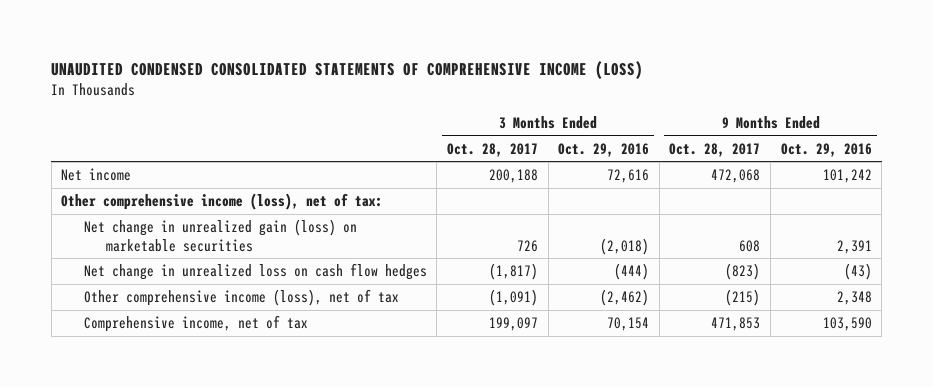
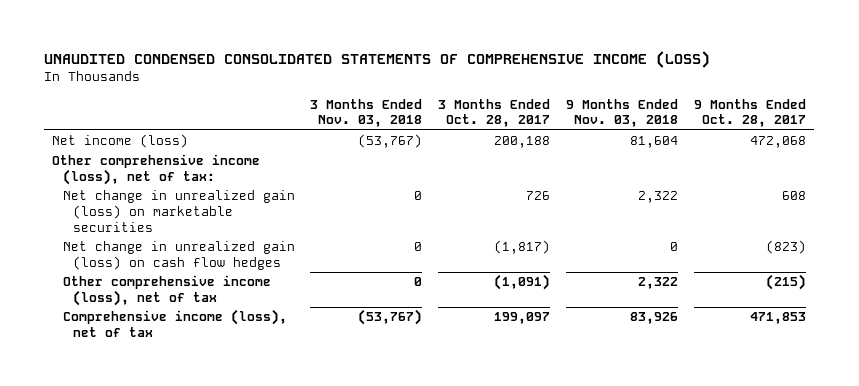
[558,142,650,157] Oct. 29, 2016 -> none
[780,142,872,157] Oct. 29, 2016 -> none
none -> [310,98,423,128] 3 Months Ended Nov. 03, 2018
none -> [566,98,679,128] 9 Months Ended Nov. 03, 2018
[61,168,132,182] Net income -> [52,134,189,149] Net income (loss)
[83,263,427,281] Net change in unrealized loss on cash flow hedges -> [62,241,295,271] Net change in unrealized gain (loss) on cash flow hedges
[83,315,308,333] Comprehensive income, net of tax -> [62,309,287,338] Comprehensive income (loss), net of tax

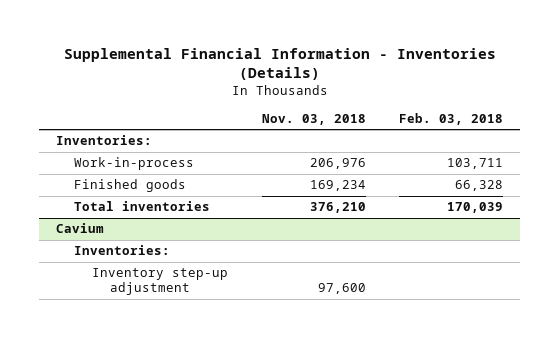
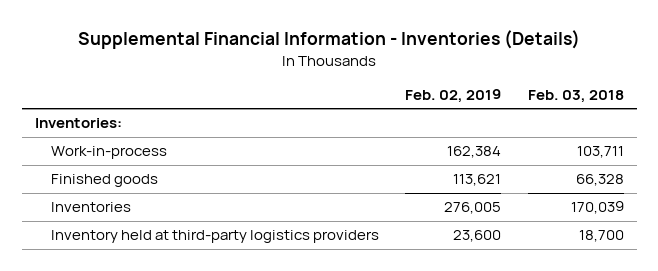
[261,114,366,126] Nov. 03, 2018 -> none
none -> [405,89,502,104] Feb. 02, 2019
[56,223,105,234] Cavium -> none
[74,245,171,256] Inventories: -> none
[91,268,228,296] Inventory step-up adjustment -> none
[74,201,211,212] Total inventories -> [50,202,131,213] Inventories
none -> [50,230,379,244] Inventory held at third-party logistics providers

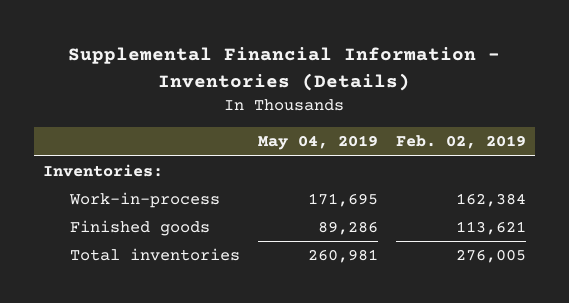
[527,90,624,104] Feb. 03, 2018 -> none
none -> [257,135,378,151] May 04, 2019
[50,230,379,244] Inventory held at third-party logistics providers -> none
[50,202,131,213] Inventories -> [70,248,241,262] Total inventories

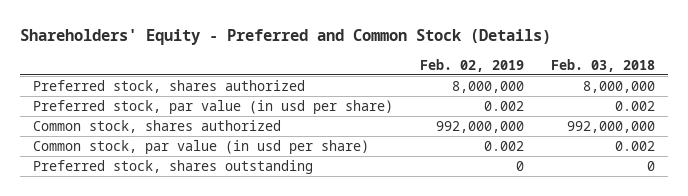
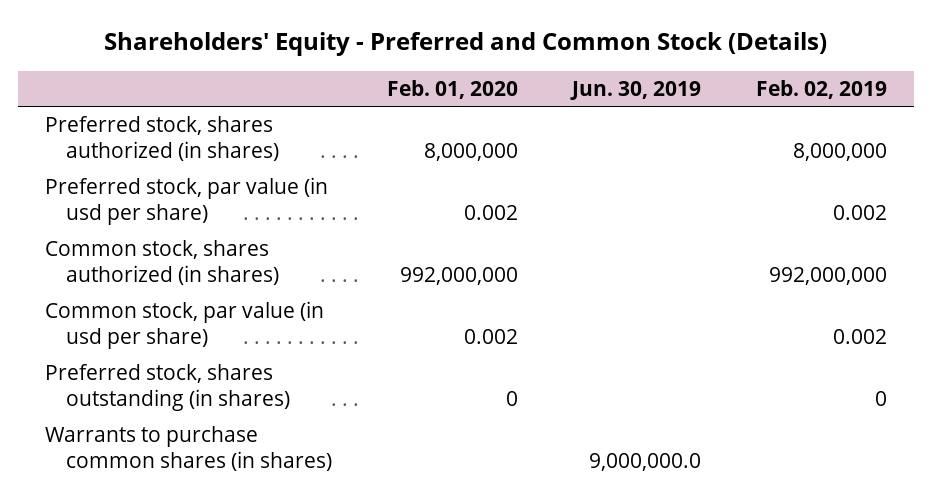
[550,58,655,72] Feb. 03, 2018 -> none
none -> [386,79,518,99] Feb. 01, 2020
none -> [570,80,702,100] Jun. 30, 2019
[33,80,306,94] Preferred stock, shares authorized -> [45,116,280,162] Preferred stock, shares authorized (in shares)
[33,120,282,134] Common stock, shares authorized -> [45,240,280,286] Common stock, shares authorized (in shares)
[33,160,314,175] Preferred stock, shares outstanding -> [45,364,291,412] Preferred stock, shares outstanding (in shares)
none -> [45,426,333,472] Warrants to purchase common shares (in shares)

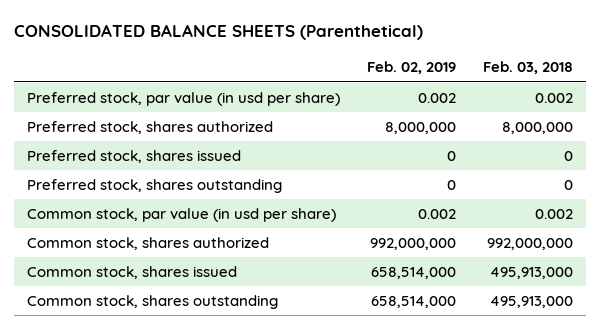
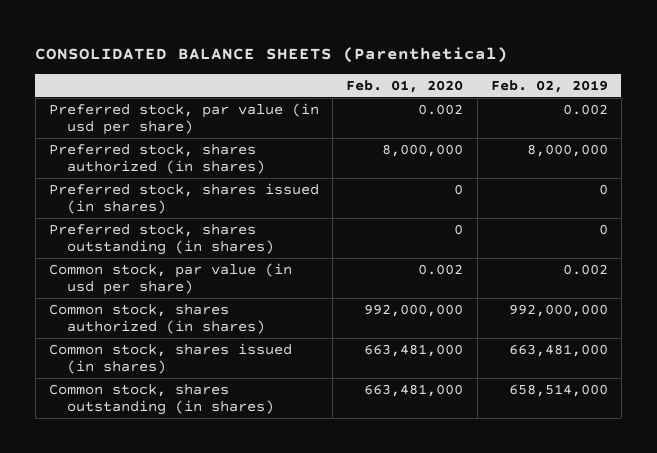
[482,61,573,75] Feb. 03, 2018 -> none
none -> [346,79,464,93] Feb. 01, 2020
[27,121,274,135] Preferred stock, shares authorized -> [48,143,266,175] Preferred stock, shares authorized (in shares)
[27,150,242,164] Preferred stock, shares issued -> [48,182,319,215] Preferred stock, shares issued (in shares)
[27,179,283,194] Preferred stock, shares outstanding -> [48,223,275,256] Preferred stock, shares outstanding (in shares)
[27,237,270,251] Common stock, shares authorized -> [48,303,266,335] Common stock, shares authorized (in shares)
[27,266,238,280] Common stock, shares issued -> [48,342,292,375] Common stock, shares issued (in shares)
[371,267,457,280] 658,514,000 -> [508,343,608,357] 663,481,000
[27,295,279,310] Common stock, shares outstanding -> [48,383,275,416] Common stock, shares outstanding (in shares)

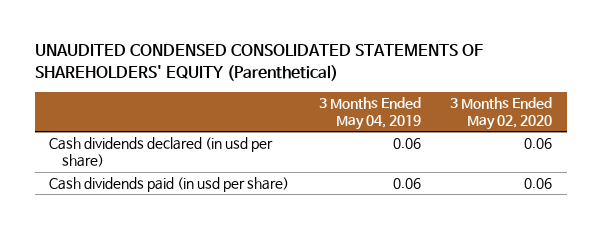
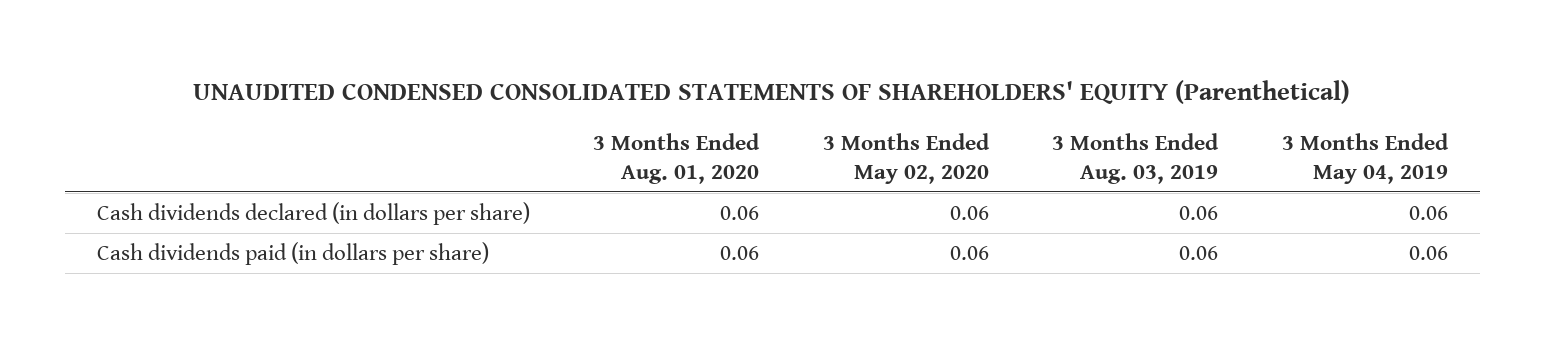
none -> [593,133,761,184] 3 Months Ended Aug. 01, 2020
none -> [1052,133,1220,184] 3 Months Ended Aug. 03, 2019
[49,137,274,168] Cash dividends declared (in usd per share) -> [96,202,530,226] Cash dividends declared (in dollars per share)
[49,177,290,193] Cash dividends paid (in usd per share) -> [96,242,489,266] Cash dividends paid (in dollars per share)

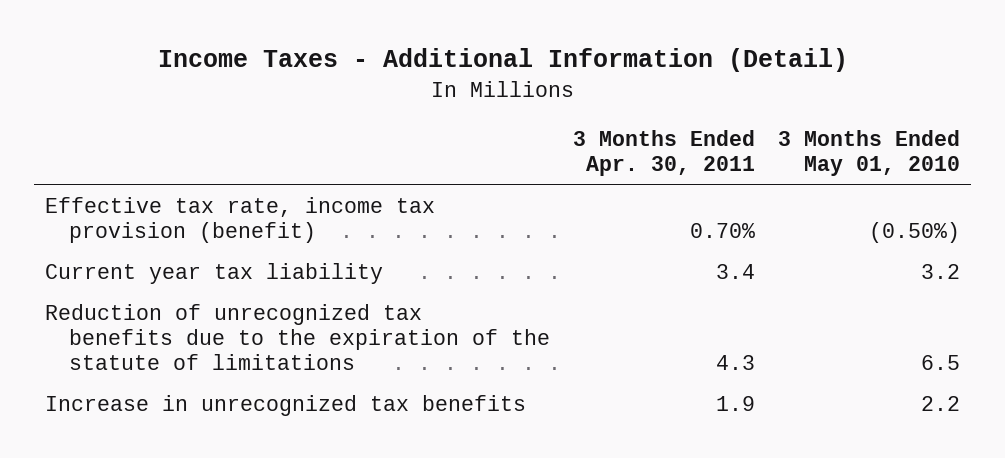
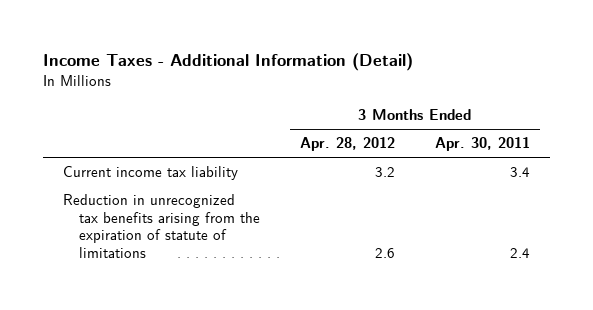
[777,130,960,177] 3 Months Ended May 01, 2010 -> none
none -> [300,137,396,152] Apr. 28, 2012
[45,196,436,243] Effective tax rate, income tax provision (benefit) -> none
[45,394,527,416] Increase in unrecognized tax benefits -> none
[45,262,384,284] Current year tax liability -> [62,166,238,181] Current income tax liability
[45,303,550,370] Reduction of unrecognized tax benefits due to the expiration of the statute of limitations -> [62,194,261,258] Reduction in unrecognized tax benefits arising from the expiration of statute of limitations
[715,354,755,370] 4.3 -> [510,247,531,258] 2.4

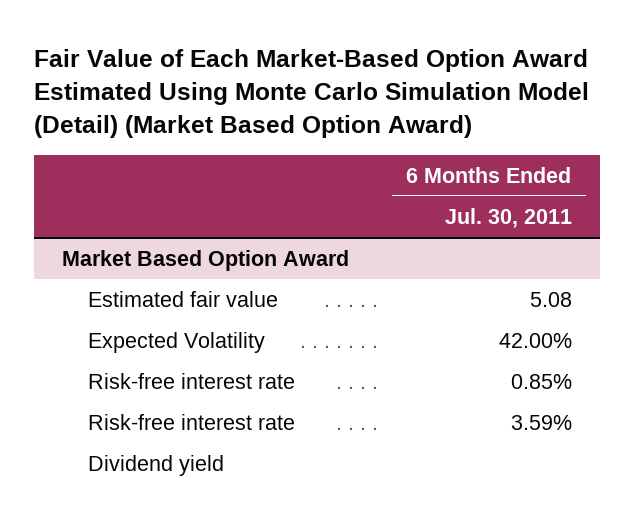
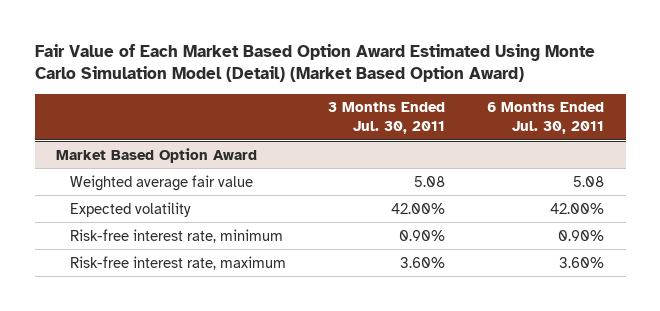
[33,48,589,139] Fair Value of Each Market-Based Option Award Estimated Using Monte Carlo Simulation Model (Detail) (Market Based Option Award) -> [34,43,595,83] Fair Value of Each Market Based Option Award Estimated Using Monte Carlo Simulation Model (Detail) (Market Based Option Award)
none -> [327,102,445,134] 3 Months Ended Jul. 30, 2011
[88,290,279,307] Estimated fair value -> none
[88,454,225,476] Dividend yield -> none
none -> [69,174,253,191] Weighted average fair value
[88,331,266,353] Expected Volatility -> [69,201,191,217] Expected volatility
[88,372,296,389] Risk-free interest rate -> [69,228,283,243] Risk-free interest rate, minimum
[510,373,572,389] 0.85% -> [558,229,605,241] 0.90%
[88,413,296,430] Risk-free interest rate -> [69,255,286,270] Risk-free interest rate, maximum
[510,414,572,430] 3.59% -> [559,256,605,268] 3.60%

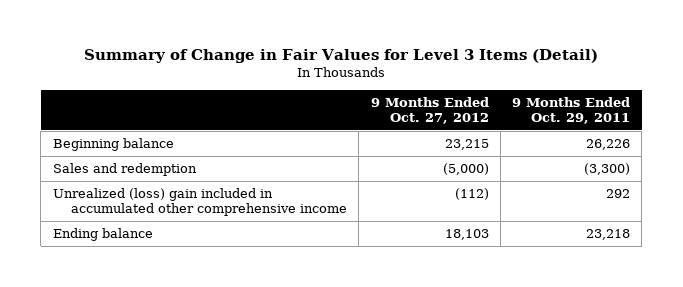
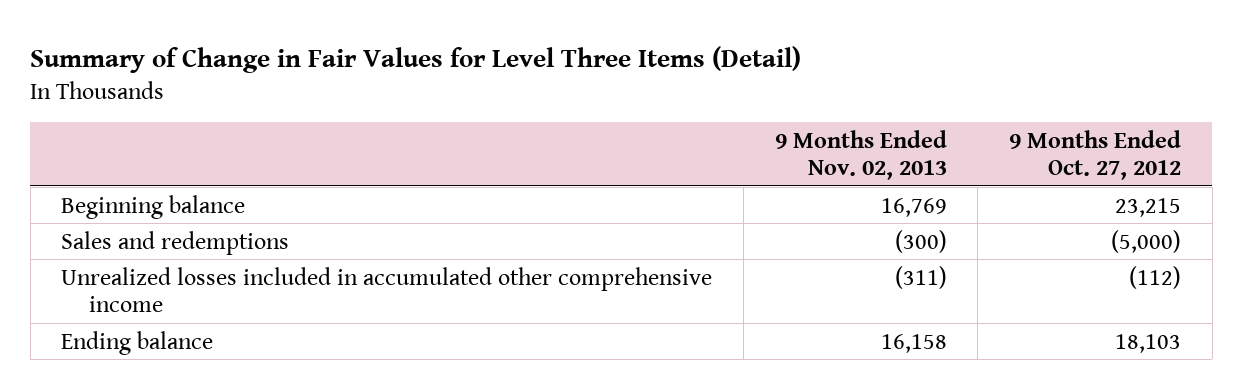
[84,49,599,64] Summary of Change in Fair Values for Level 3 Items (Detail) -> [30,45,802,73] Summary of Change in Fair Values for Level Three Items (Detail)
[512,96,631,124] 9 Months Ended Oct. 29, 2011 -> none
none -> [774,129,947,181] 9 Months Ended Nov. 02, 2013
[52,162,197,176] Sales and redemption -> [61,230,290,255] Sales and redemptions
[52,187,348,216] Unrealized (loss) gain included in accumulated other comprehensive income -> [61,266,713,312] Unrealized losses included in accumulated other comprehensive income

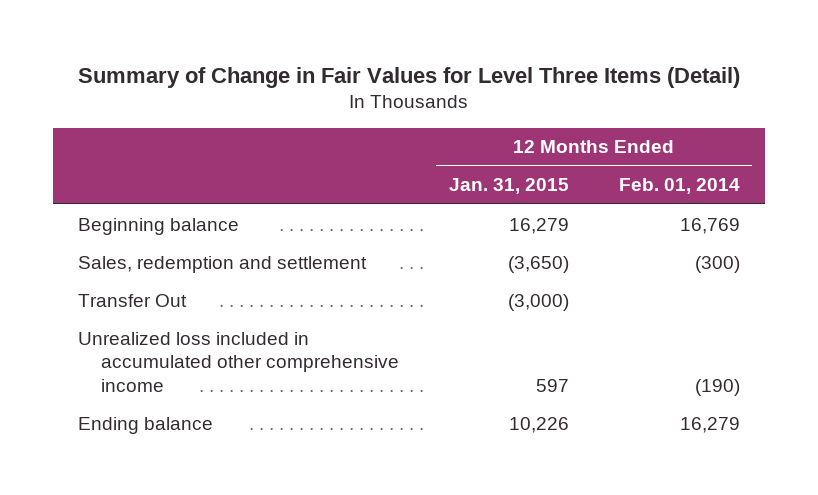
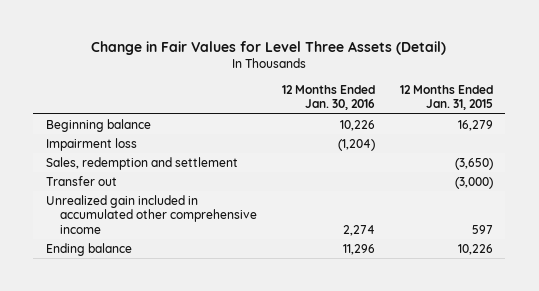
[77,66,740,88] Summary of Change in Fair Values for Level Three Items (Detail) -> [91,41,447,56] Change in Fair Values for Level Three Assets (Detail)
[618,178,740,195] Feb. 01, 2014 -> none
none -> [281,85,375,111] 12 Months Ended Jan. 30, 2016
none -> [45,137,137,151] Impairment loss
[77,293,187,307] Transfer Out -> [45,175,117,186] Transfer out
[77,331,399,392] Unrealized loss included in accumulated other comprehensive income -> [45,194,258,234] Unrealized gain included in accumulated other comprehensive income

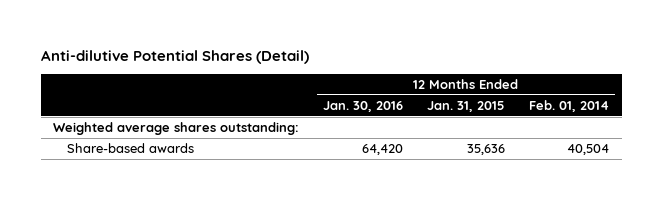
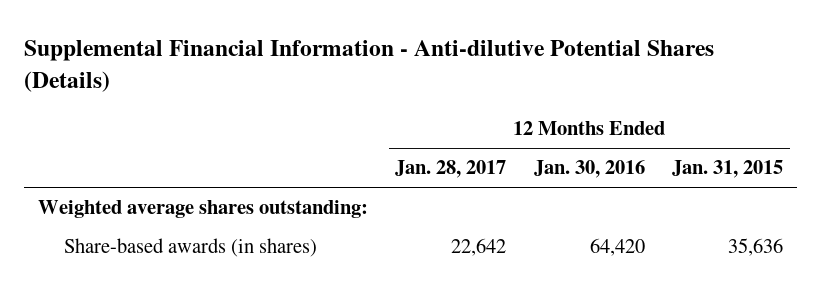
[40,49,309,64] Anti-dilutive Potential Shares (Detail) -> [24,40,715,93] Supplemental Financial Information - Anti-dilutive Potential Shares (Details)
[529,99,610,112] Feb. 01, 2014 -> none
none -> [395,160,507,179] Jan. 28, 2017
[67,143,195,154] Share-based awards -> [64,238,318,258] Share-based awards (in shares)

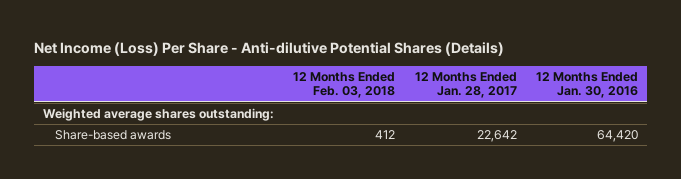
[24,40,715,93] Supplemental Financial Information - Anti-dilutive Potential Shares (Details) -> [33,42,504,57] Net Income (Loss) Per Share - Anti-dilutive Potential Shares (Details)
[671,160,783,179] Jan. 31, 2015 -> none
none -> [293,71,396,99] 12 Months Ended Feb. 03, 2018
[64,238,318,258] Share-based awards (in shares) -> [55,130,172,141] Share-based awards

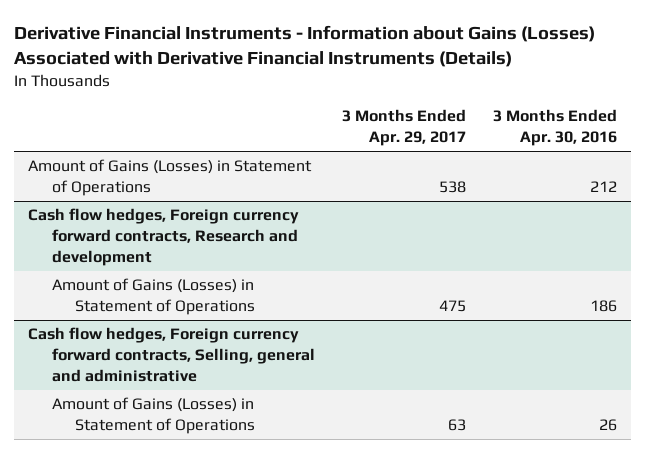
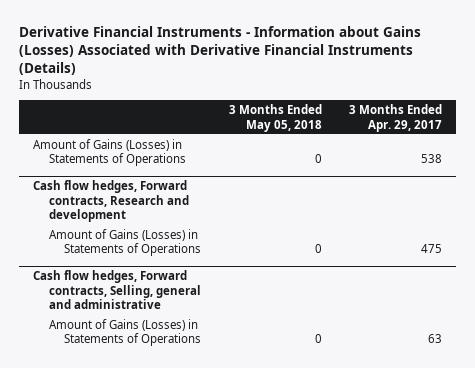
[493,109,618,147] 3 Months Ended Apr. 30, 2016 -> none
none -> [228,103,322,132] 3 Months Ended May 05, 2018
[27,159,312,197] Amount of Gains (Losses) in Statement of Operations -> [32,138,186,167] Amount of Gains (Losses) in Statements of Operations
[27,208,299,267] Cash flow hedges, Foreign currency forward contracts, Research and development -> [32,179,189,223] Cash flow hedges, Forward contracts, Research and development
[51,278,256,316] Amount of Gains (Losses) in Statement of Operations -> [48,228,202,257] Amount of Gains (Losses) in Statements of Operations
[27,327,315,383] Cash flow hedges, Foreign currency forward contracts, Selling, general and administrative -> [32,269,201,310] Cash flow hedges, Forward contracts, Selling, general and administrative
[51,397,256,435] Amount of Gains (Losses) in Statement of Operations -> [48,318,202,347] Amount of Gains (Losses) in Statements of Operations

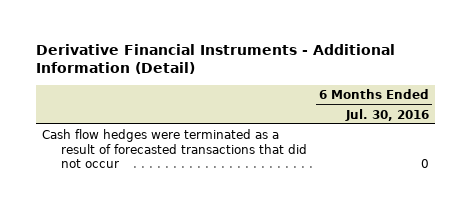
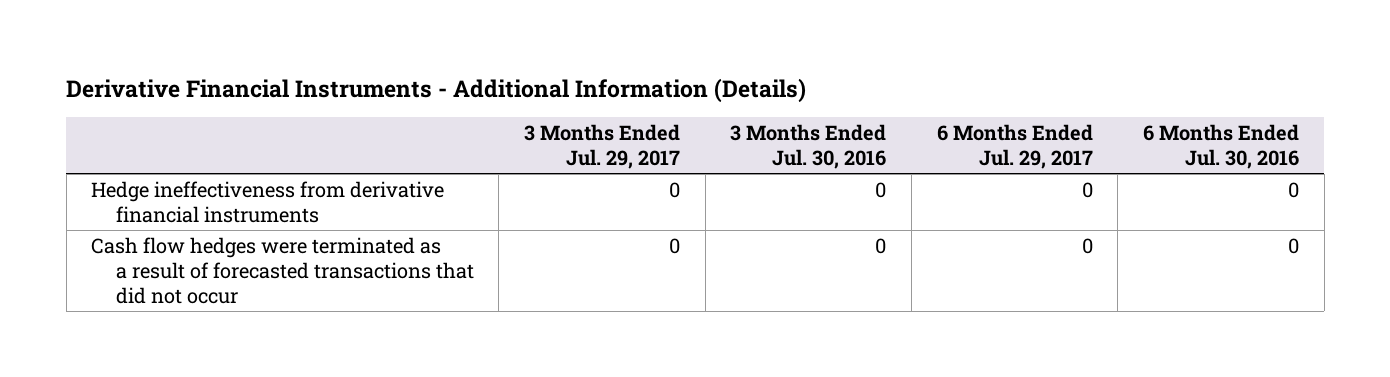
[35,43,395,75] Derivative Financial Instruments - Additional Information (Detail) -> [66,78,807,104] Derivative Financial Instruments - Additional Information (Details)
none -> [524,123,681,169] 3 Months Ended Jul. 29, 2017
none -> [730,123,887,169] 3 Months Ended Jul. 30, 2016
none -> [936,123,1093,169] 6 Months Ended Jul. 29, 2017
none -> [91,180,445,223] Hedge ineffectiveness from derivative financial instruments

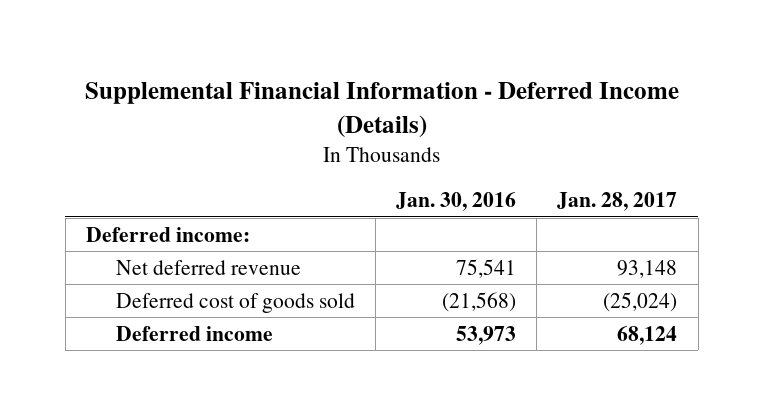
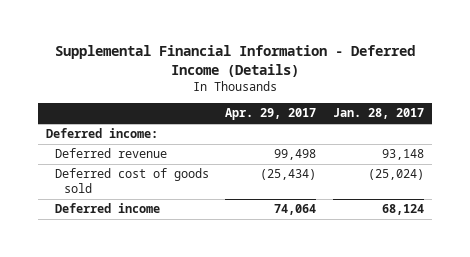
[395,192,516,212] Jan. 30, 2016 -> none
none -> [225,108,317,121] Apr. 29, 2017
[115,259,301,275] Net deferred revenue -> [55,148,168,159] Deferred revenue

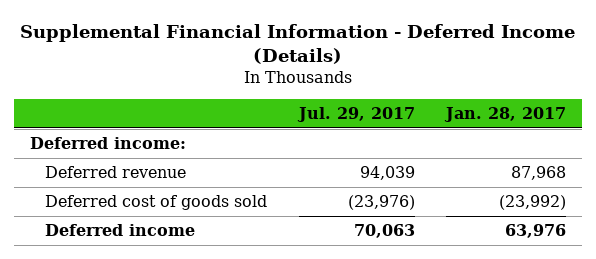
[225,108,317,121] Apr. 29, 2017 -> none
none -> [296,106,415,122] Jul. 29, 2017
[381,149,424,161] 93,148 -> [511,166,567,181] 87,968
[367,169,424,181] (25,024) -> [499,195,567,211] (23,992)
[381,204,424,216] 68,124 -> [505,224,567,239] 63,976

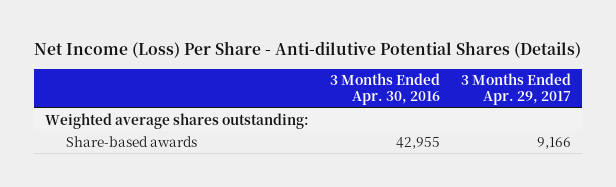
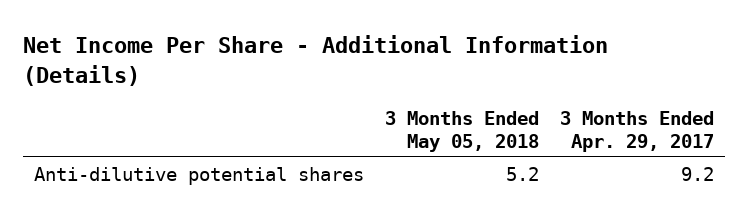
[34,41,582,59] Net Income (Loss) Per Share - Anti-dilutive Potential Shares (Details) -> [23,34,609,86] Net Income Per Share - Additional Information (Details)
[330,73,441,106] 3 Months Ended Apr. 30, 2016 -> none
none -> [384,110,539,153] 3 Months Ended May 05, 2018
[44,113,309,130] Weighted average shares outstanding: -> none
[66,136,198,148] Share-based awards -> none
none -> [33,166,364,185] Anti-dilutive potential shares

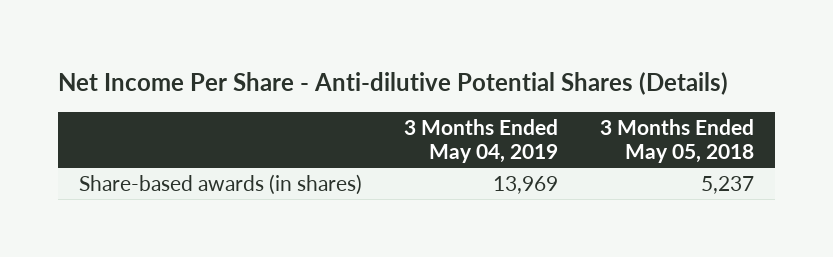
[23,34,609,86] Net Income Per Share - Additional Information (Details) -> [58,71,729,95] Net Income Per Share - Anti-dilutive Potential Shares (Details)
[559,110,714,153] 3 Months Ended Apr. 29, 2017 -> none
none -> [404,118,559,164] 3 Months Ended May 04, 2019
[33,166,364,185] Anti-dilutive potential shares -> none
none -> [79,174,363,196] Share-based awards (in shares)

